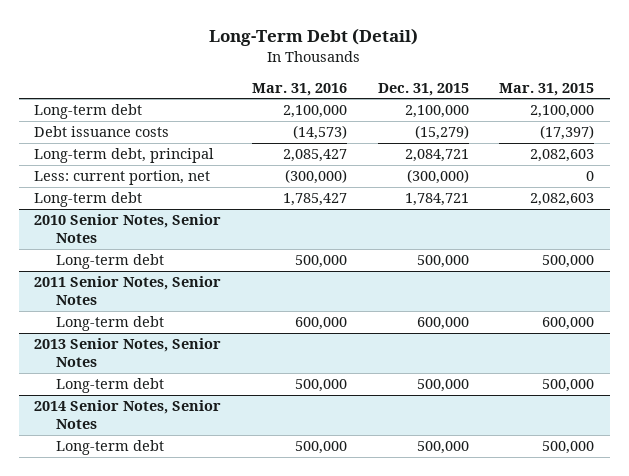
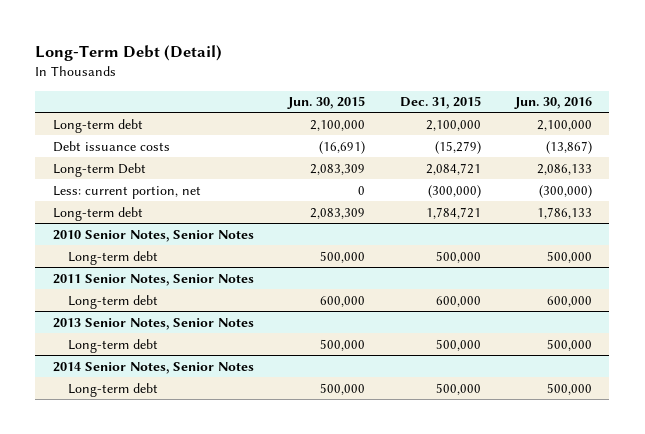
[252,82,348,96] Mar. 31, 2016 -> none
[499,82,595,96] Mar. 31, 2015 -> none
none -> [287,96,366,110] Jun. 30, 2015
none -> [514,97,593,110] Jun. 30, 2016
[34,148,215,164] Long-term debt, principal -> [52,162,146,177] Long-term Debt

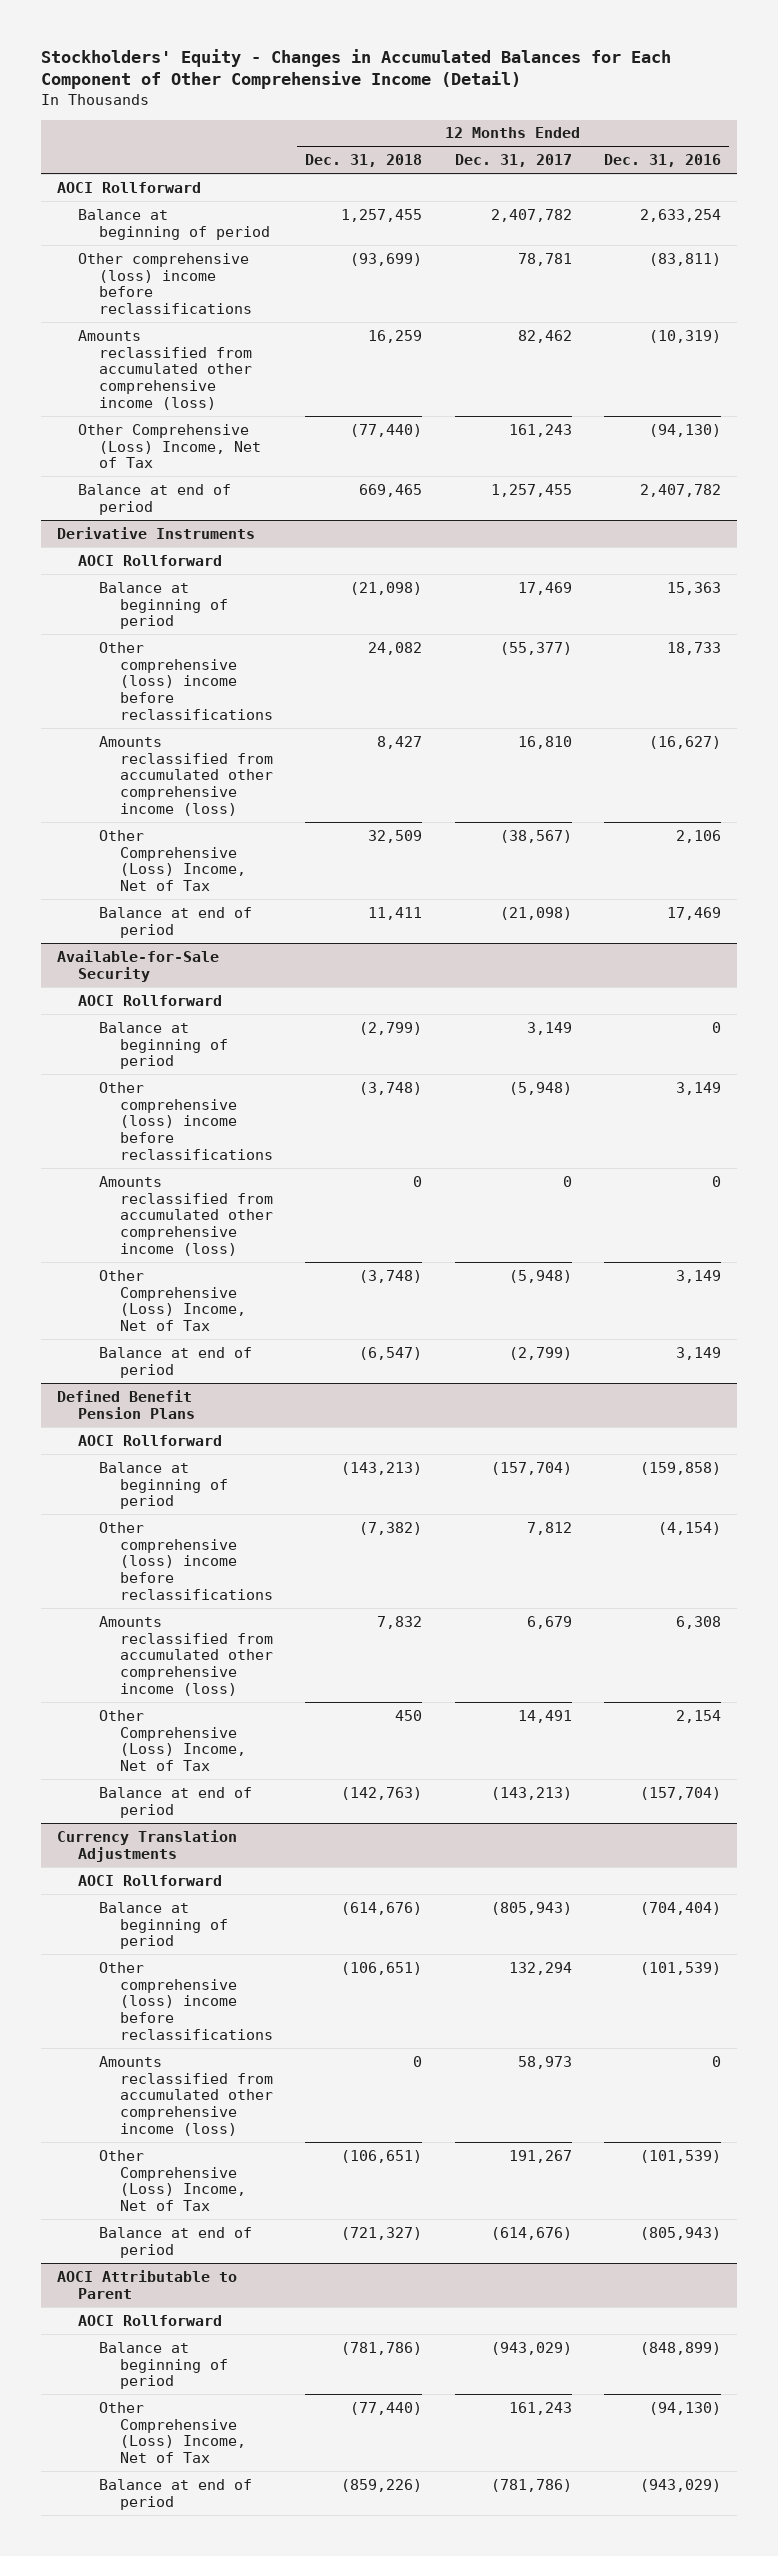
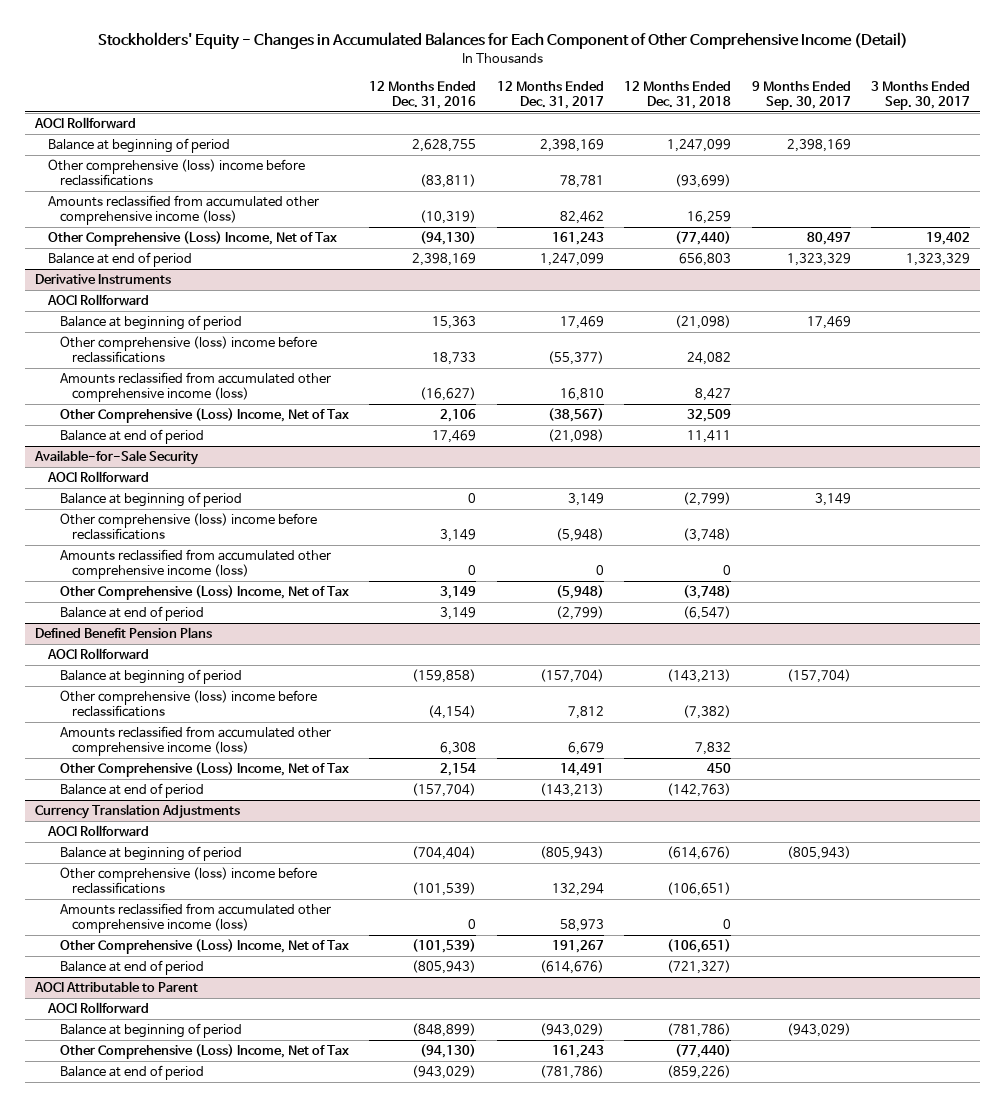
none -> [751,80,851,110] 9 Months Ended Sep. 30, 2017
none -> [871,80,971,110] 3 Months Ended Sep. 30, 2017
[341,208,423,222] 1,257,455 -> [667,139,732,153] 1,247,099
[490,208,572,222] 2,407,782 -> [539,139,604,153] 2,398,169
[639,208,721,222] 2,633,254 -> [412,139,477,153] 2,628,755
[359,483,423,497] 669,465 -> [679,253,732,267] 656,803
[490,483,572,497] 1,257,455 -> [539,253,604,267] 1,247,099
[639,483,721,497] 2,407,782 -> [412,253,477,267] 2,398,169

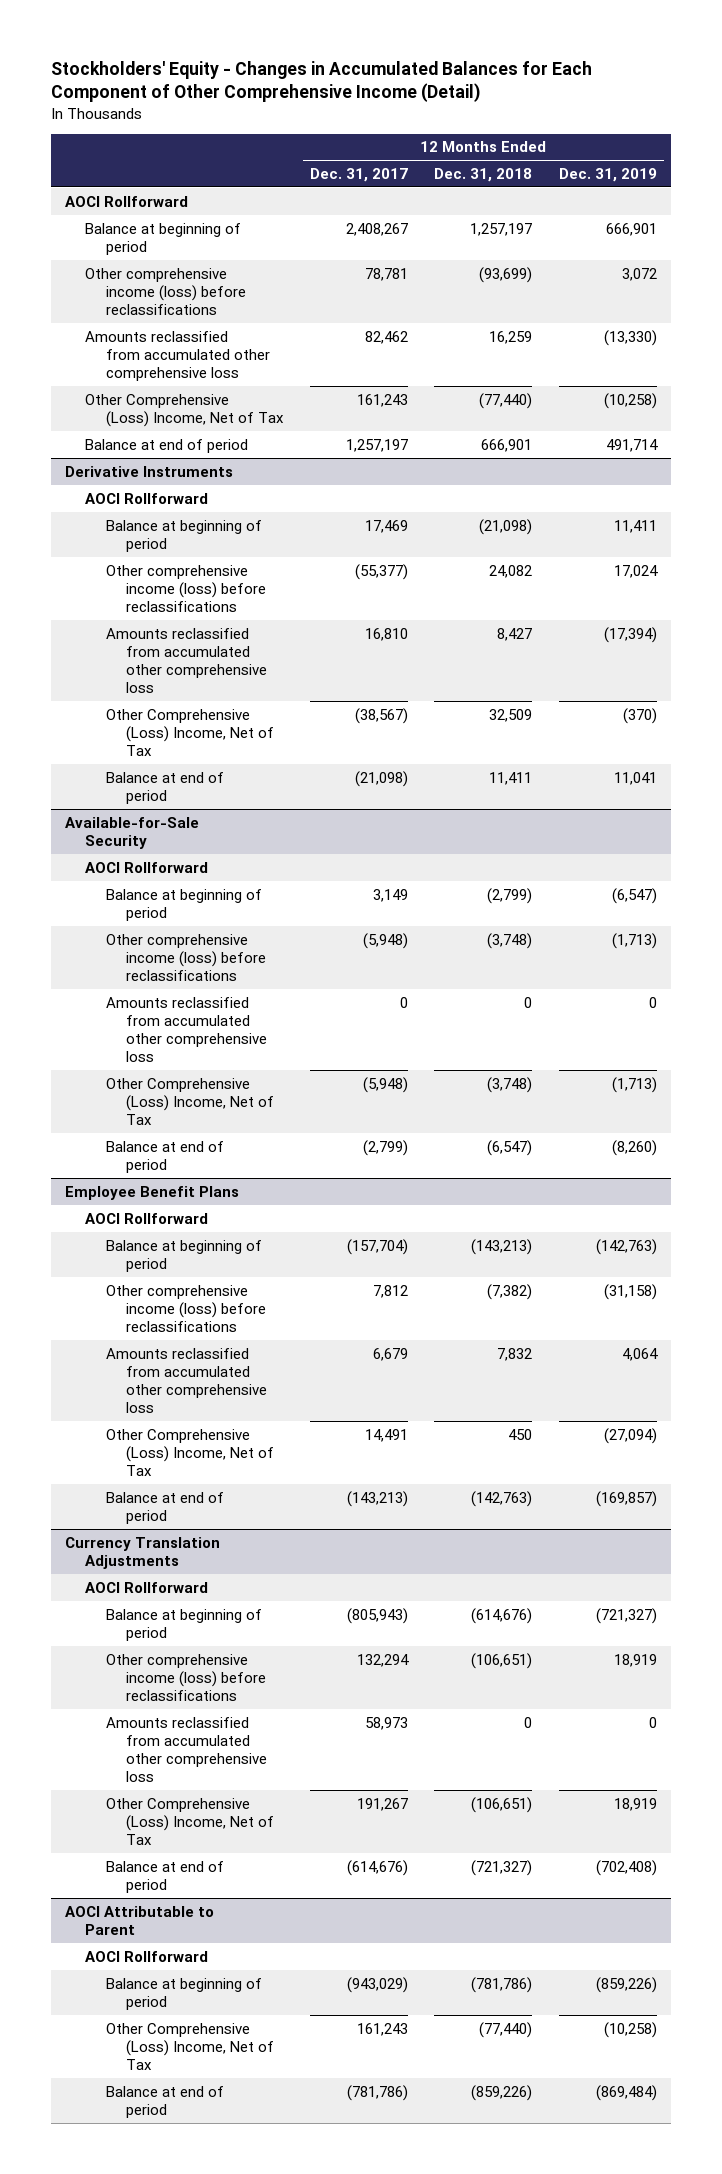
[369,80,477,109] 12 Months Ended Dec. 31, 2016 -> none
[751,80,851,110] 9 Months Ended Sep. 30, 2017 -> none
[871,80,971,110] 3 Months Ended Sep. 30, 2017 -> none
none -> [559,167,658,182] Dec. 31, 2019
[539,139,604,153] 2,398,169 -> [345,222,408,236] 2,408,267
[667,139,732,153] 1,247,099 -> [470,222,533,236] 1,257,197
[47,159,305,187] Other comprehensive (loss) income before reclassifications -> [85,267,246,315] Other comprehensive income (loss) before reclassifications
[47,195,319,226] Amounts reclassified from accumulated other comprehensive income (loss) -> [85,330,270,381] Amounts reclassified from accumulated other comprehensive loss
[539,253,604,267] 1,247,099 -> [345,438,408,452] 1,257,197
[679,253,732,267] 656,803 -> [481,438,533,452] 666,901
[59,336,317,364] Other comprehensive (loss) income before reclassifications -> [105,564,267,612] Other comprehensive income (loss) before reclassifications
[59,372,331,403] Amounts reclassified from accumulated other comprehensive income (loss) -> [105,627,268,693] Amounts reclassified from accumulated other comprehensive loss
[59,513,317,541] Other comprehensive (loss) income before reclassifications -> [105,933,267,981] Other comprehensive income (loss) before reclassifications
[59,549,331,580] Amounts reclassified from accumulated other comprehensive income (loss) -> [105,996,268,1062] Amounts reclassified from accumulated other comprehensive loss
[35,627,213,639] Defined Benefit Pension Plans -> [64,1185,239,1200] Employee Benefit Plans
[59,690,317,718] Other comprehensive (loss) income before reclassifications -> [105,1284,267,1332] Other comprehensive income (loss) before reclassifications
[59,726,331,757] Amounts reclassified from accumulated other comprehensive income (loss) -> [105,1347,268,1413] Amounts reclassified from accumulated other comprehensive loss
[59,867,317,895] Other comprehensive (loss) income before reclassifications -> [105,1653,267,1701] Other comprehensive income (loss) before reclassifications
[59,903,331,934] Amounts reclassified from accumulated other comprehensive income (loss) -> [105,1716,268,1782] Amounts reclassified from accumulated other comprehensive loss

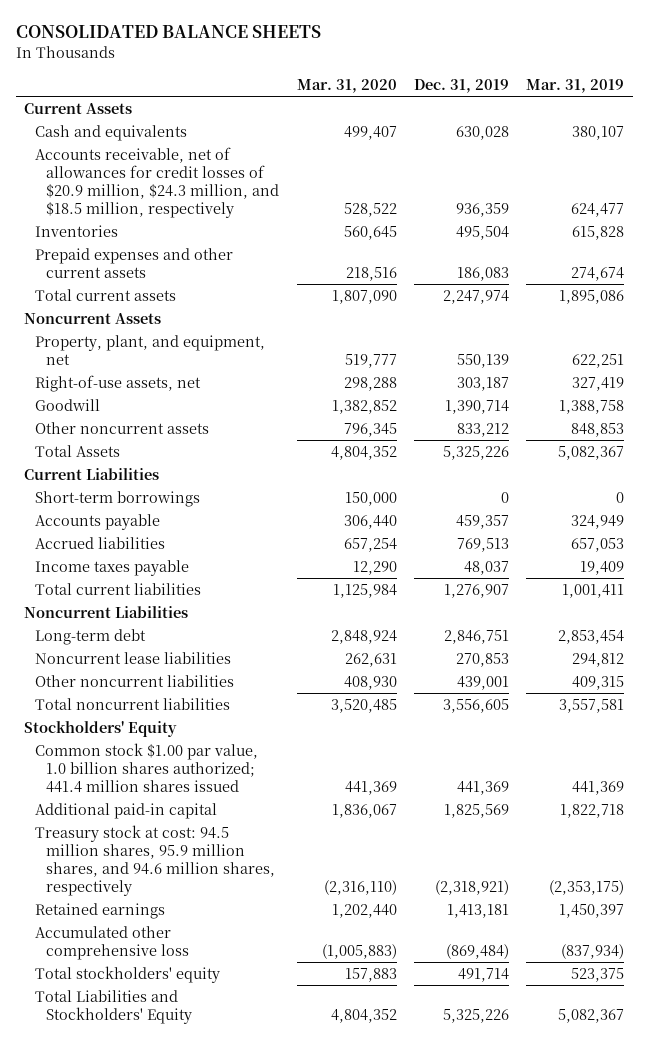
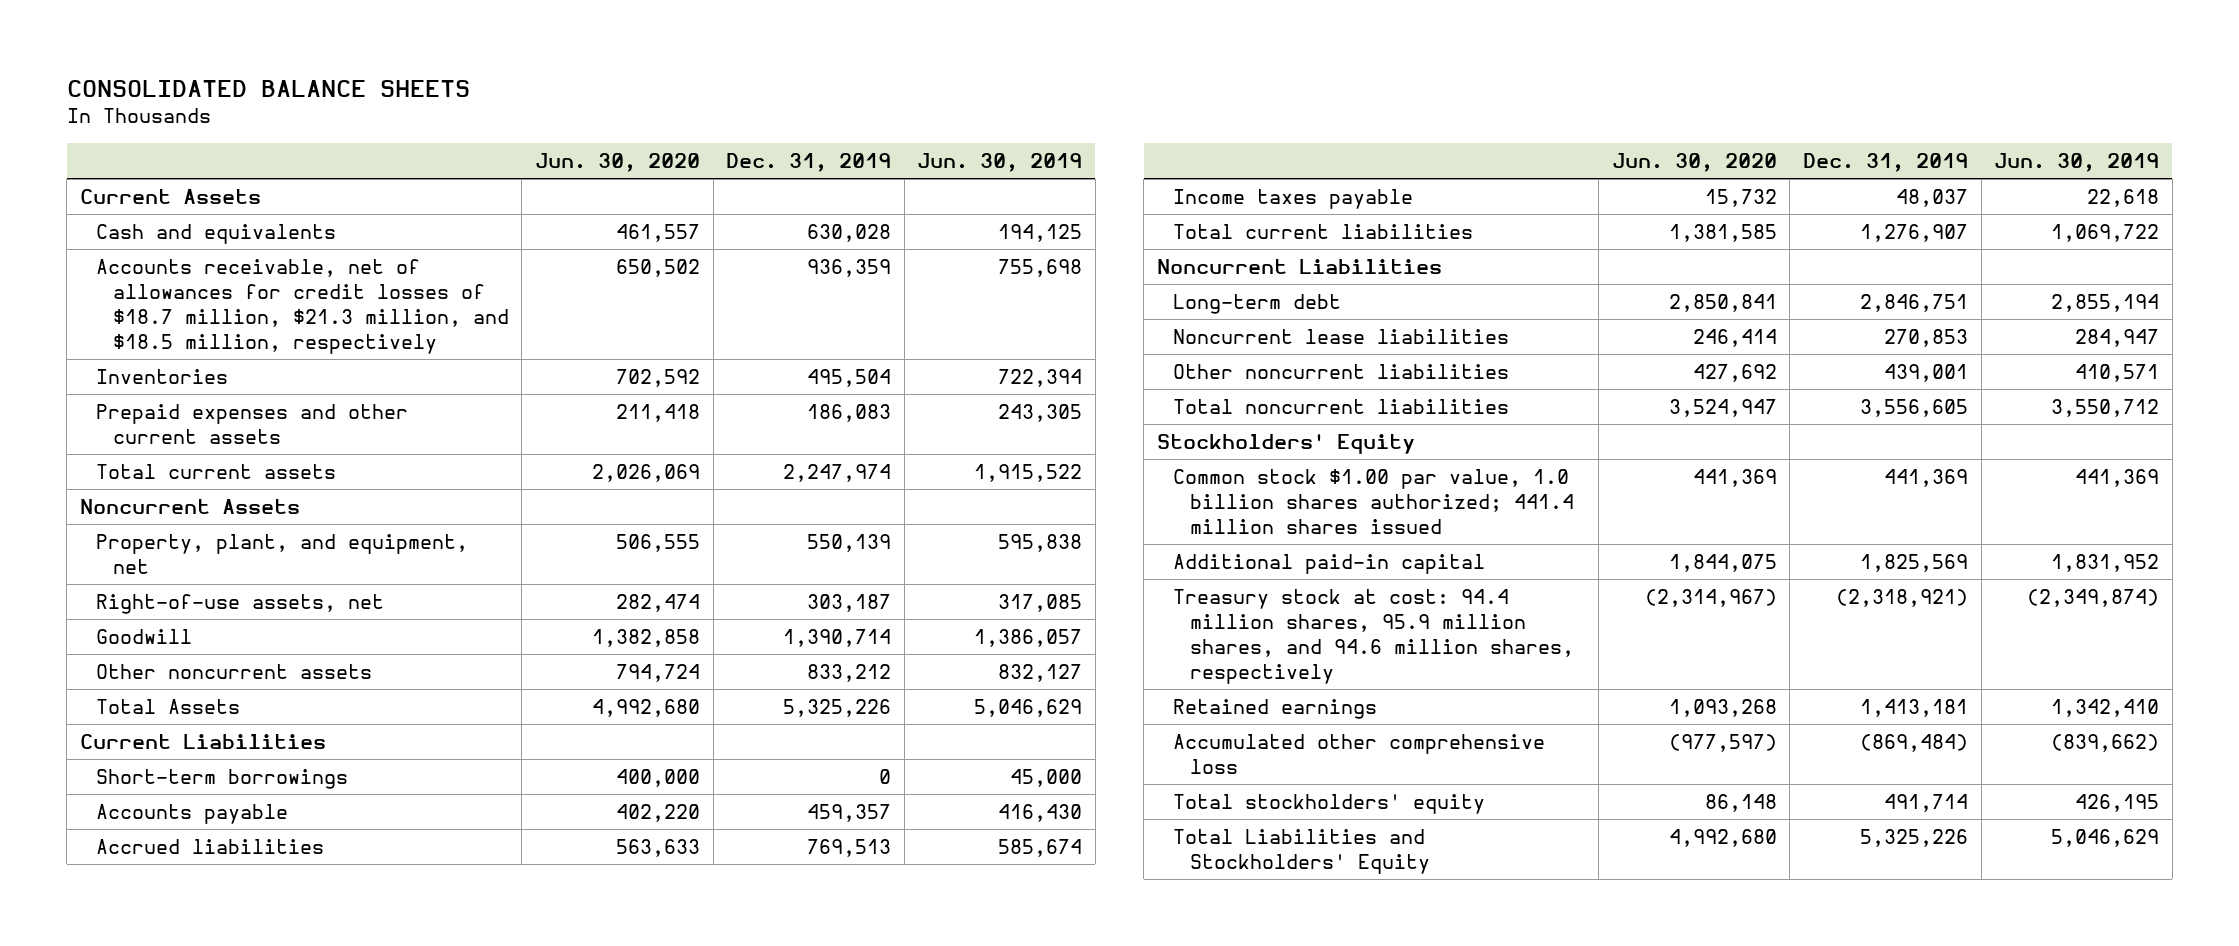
[296,78,397,93] Mar. 31, 2020 -> none
[526,78,625,93] Mar. 31, 2019 -> none
none -> [535,152,701,172] Jun. 30, 2020
none -> [917,152,1083,172] Jun. 30, 2019
[35,147,280,218] Accounts receivable, net of allowances for credit losses of $20.9 million, $24.3 million, and $18.5 million, respectively -> [96,259,509,354] Accounts receivable, net of allowances for credit losses of $18.7 million, $21.3 million, and $18.5 million, respectively
[35,825,276,896] Treasury stock at cost: 94.5 million shares, 95.9 million shares, and 94.6 million shares, respectively -> [1173,589,1574,684] Treasury stock at cost: 94.4 million shares, 95.9 million shares, and 94.6 million shares, respectively

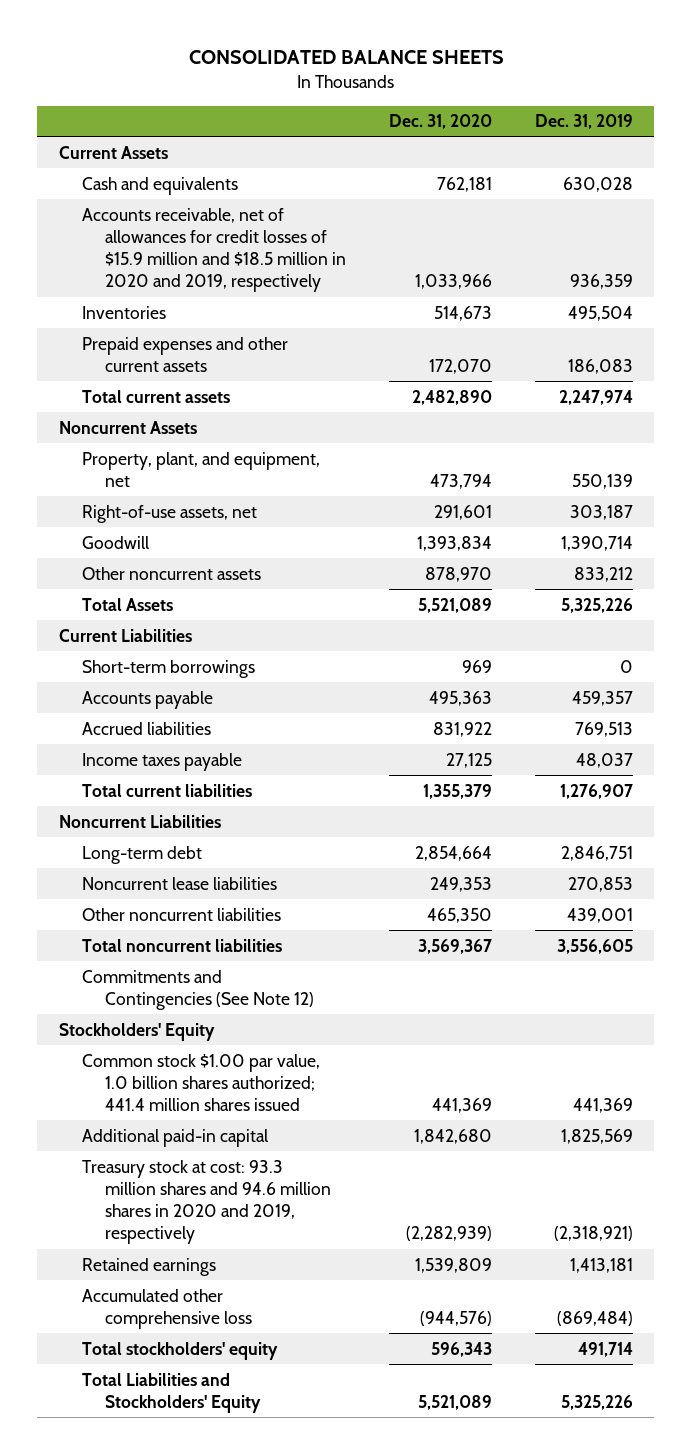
[535,152,701,172] Jun. 30, 2020 -> none
[917,152,1083,172] Jun. 30, 2019 -> none
none -> [388,114,492,130] Dec. 31, 2020
[96,259,509,354] Accounts receivable, net of allowances for credit losses of $18.7 million, $21.3 million, and $18.5 million, respectively -> [81,207,347,293] Accounts receivable, net of allowances for credit losses of $15.9 million and $18.5 million in 2020 and 2019, respectively
none -> [81,969,315,1010] Commitments and Contingencies (See Note 12)
[1173,589,1574,684] Treasury stock at cost: 94.4 million shares, 95.9 million shares, and 94.6 million shares, respectively -> [81,1159,332,1245] Treasury stock at cost: 93.3 million shares and 94.6 million shares in 2020 and 2019, respectively

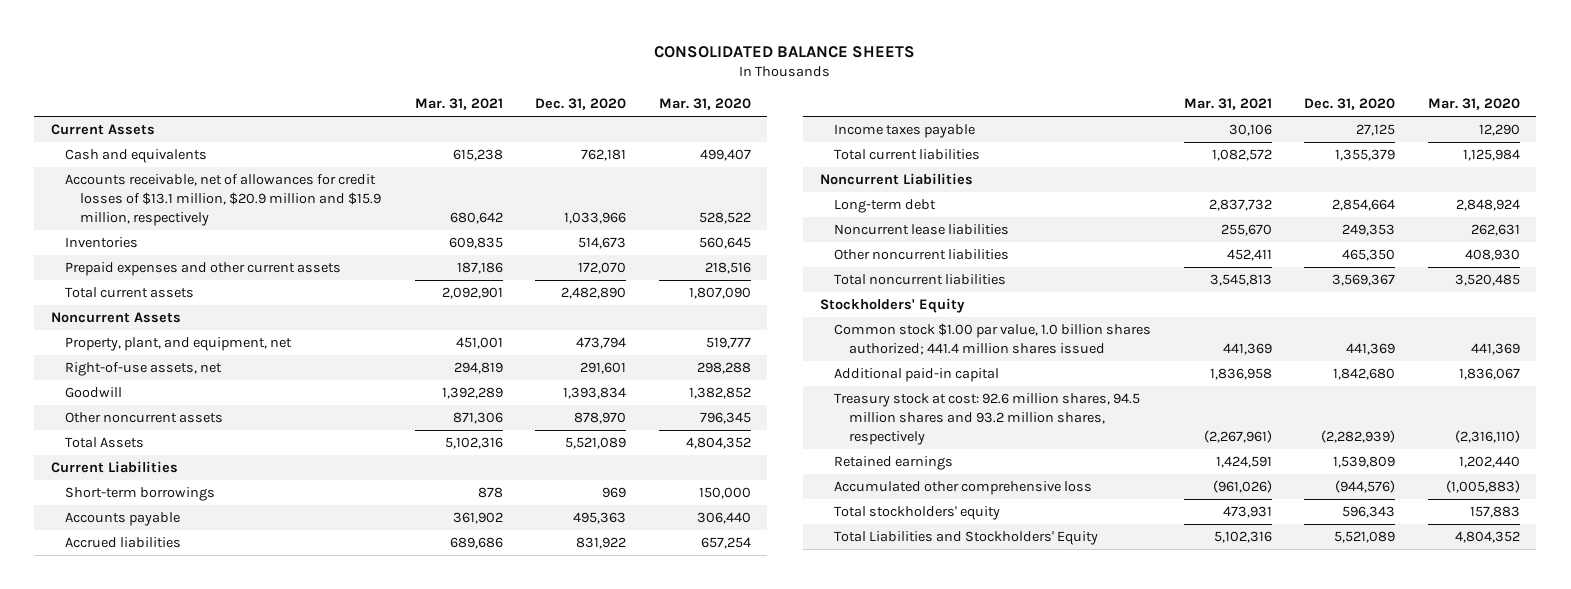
[534,114,633,130] Dec. 31, 2019 -> none
none -> [414,98,503,111] Mar. 31, 2021
none -> [659,98,752,111] Mar. 31, 2020
[81,207,347,293] Accounts receivable, net of allowances for credit losses of $15.9 million and $18.5 million in 2020 and 2019, respectively -> [65,174,381,226] Accounts receivable, net of allowances for credit losses of $13.1 million, $20.9 million and $15.9 million, respectively
[81,969,315,1010] Commitments and Contingencies (See Note 12) -> none
[81,1159,332,1245] Treasury stock at cost: 93.3 million shares and 94.6 million shares in 2020 and 2019, respectively -> [834,393,1141,445] Treasury stock at cost: 92.6 million shares, 94.5 million shares and 93.2 million shares, respectively

